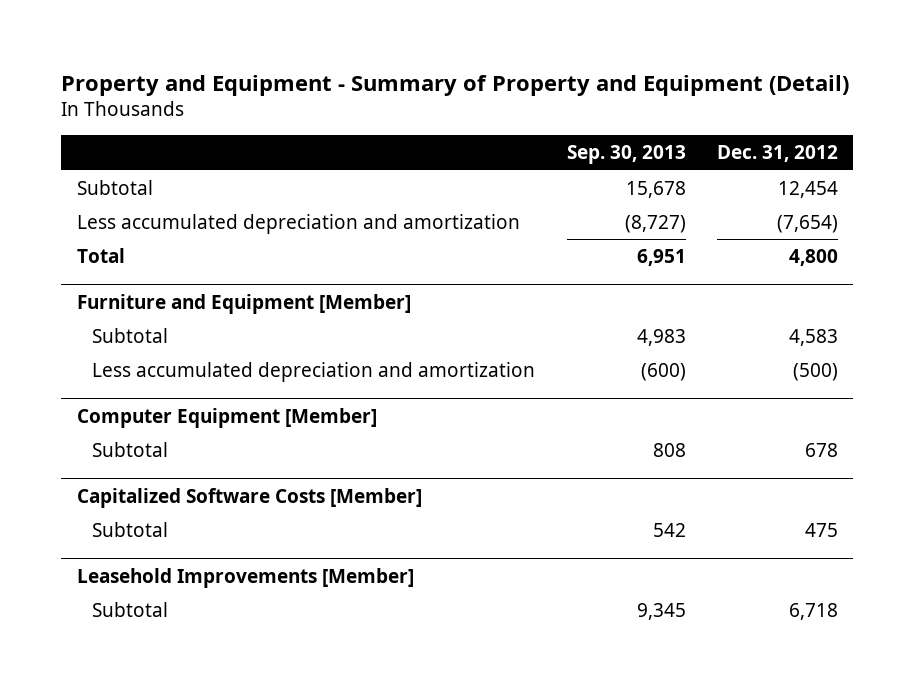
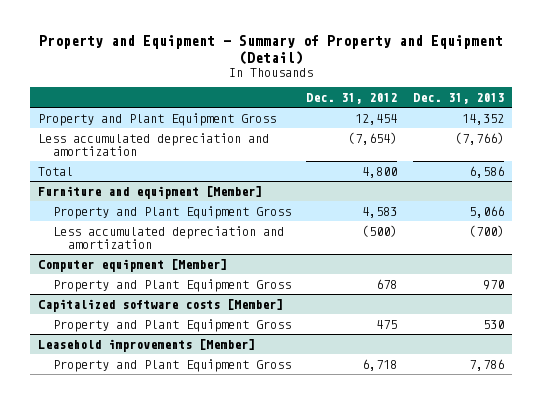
[566,145,686,165] Sep. 30, 2013 -> none
none -> [412,92,504,104] Dec. 31, 2013
[76,180,153,196] Subtotal -> [37,112,276,126] Property and Plant Equipment Gross
[76,293,411,314] Furniture and Equipment [Member] -> [37,185,262,199] Furniture and equipment [Member]
[92,328,169,344] Subtotal -> [53,205,292,219] Property and Plant Equipment Gross
[76,407,377,428] Computer Equipment [Member] -> [37,258,227,272] Computer equipment [Member]
[92,442,169,458] Subtotal -> [53,278,292,292] Property and Plant Equipment Gross
[76,487,422,508] Capitalized Software Costs [Member] -> [37,298,283,312] Capitalized software costs [Member]
[92,522,169,538] Subtotal -> [53,318,292,332] Property and Plant Equipment Gross
[76,567,414,588] Leasehold Improvements [Member] -> [37,338,255,352] Leasehold improvements [Member]
[92,602,169,618] Subtotal -> [53,358,292,372] Property and Plant Equipment Gross

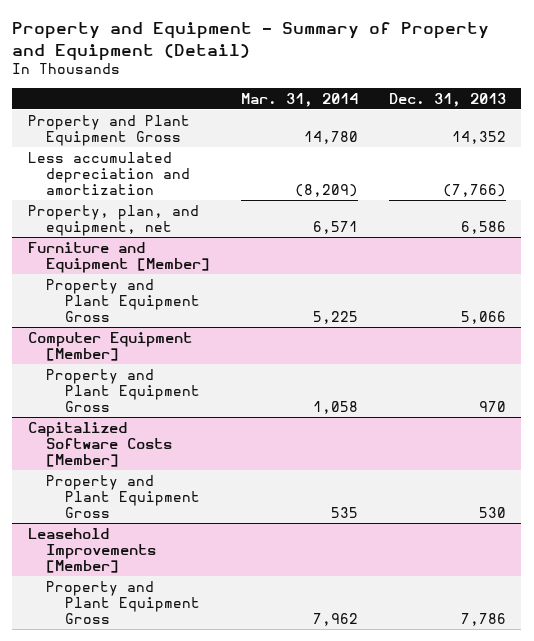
[306,92,398,104] Dec. 31, 2012 -> none
none -> [241,92,359,107] Mar. 31, 2014
[37,166,73,176] Total -> [27,204,199,236] Property, plan, and equipment, net
[37,185,262,199] Furniture and equipment [Member] -> [27,241,211,273] Furniture and Equipment [Member]
[53,225,285,249] Less accumulated depreciation and amortization -> none
[37,258,227,272] Computer equipment [Member] -> [27,331,192,361] Computer Equipment [Member]
[37,298,283,312] Capitalized software costs [Member] -> [27,421,173,467] Capitalized Software Costs [Member]
[37,338,255,352] Leasehold improvements [Member] -> [27,527,157,573] Leasehold Improvements [Member]

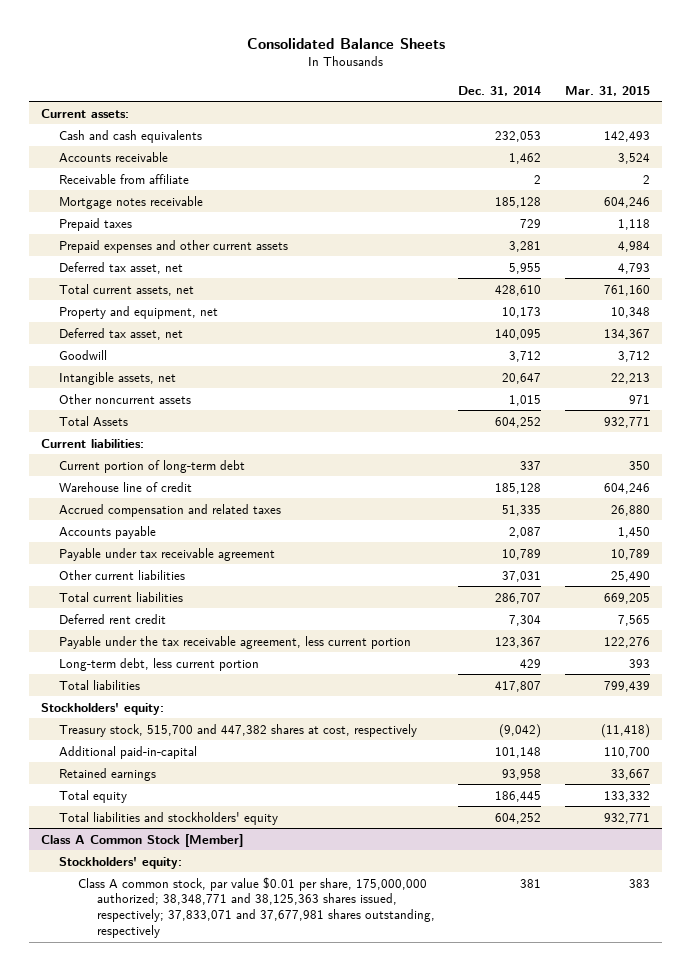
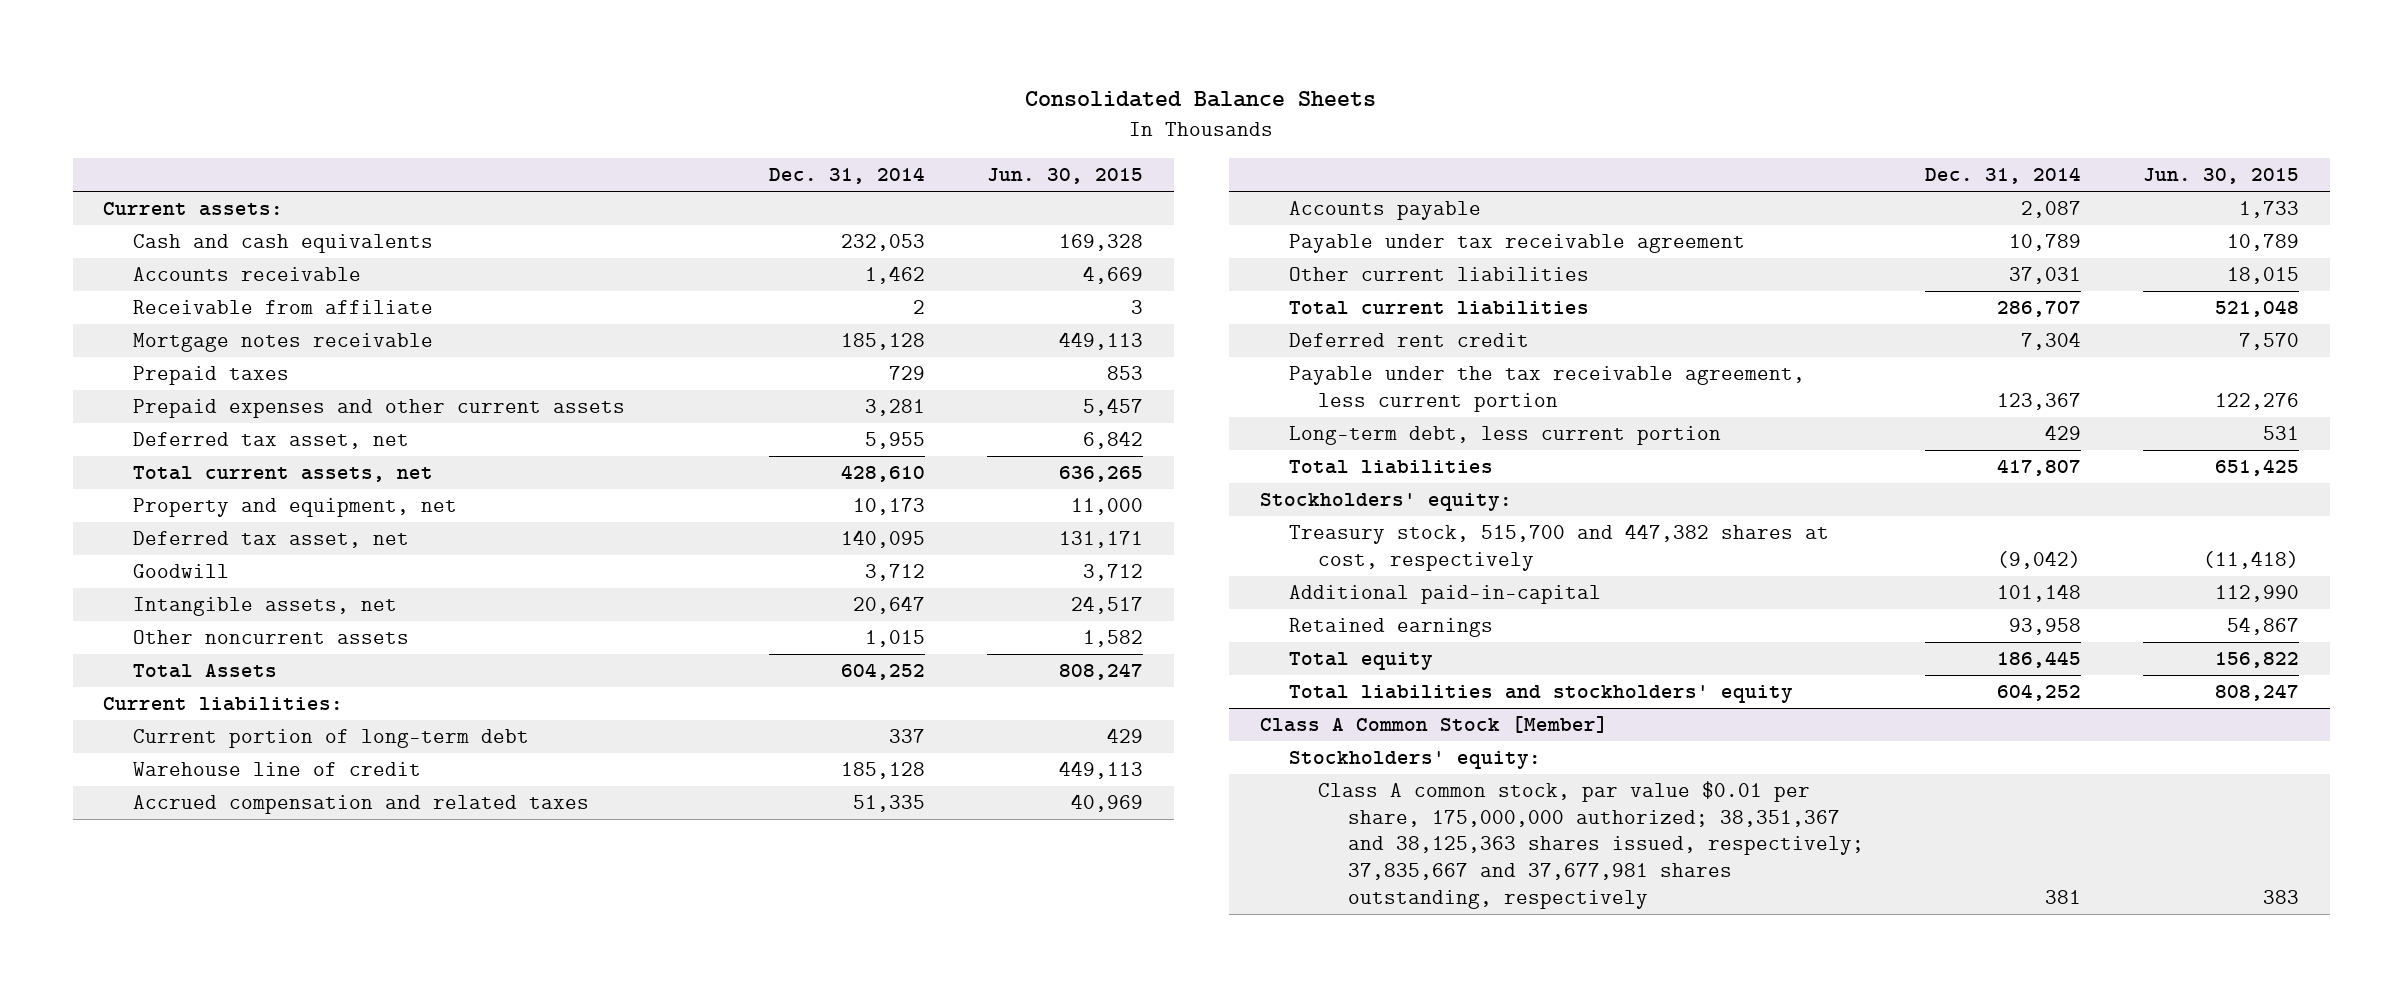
[565,85,651,96] Mar. 31, 2015 -> none
none -> [987,168,1144,185] Jun. 30, 2015
[78,876,435,939] Class A common stock, par value $0.01 per share, 175,000,000 authorized; 38,348,771 and 38,125,363 shares issued, respectively; 37,833,071 and 37,677,981 shares outstanding, respectively -> [1318,781,1864,909] Class A common stock, par value $0.01 per share, 175,000,000 authorized; 38,351,367 and 38,125,363 shares issued, respectively; 37,835,667 and 37,677,981 shares outstanding, respectively

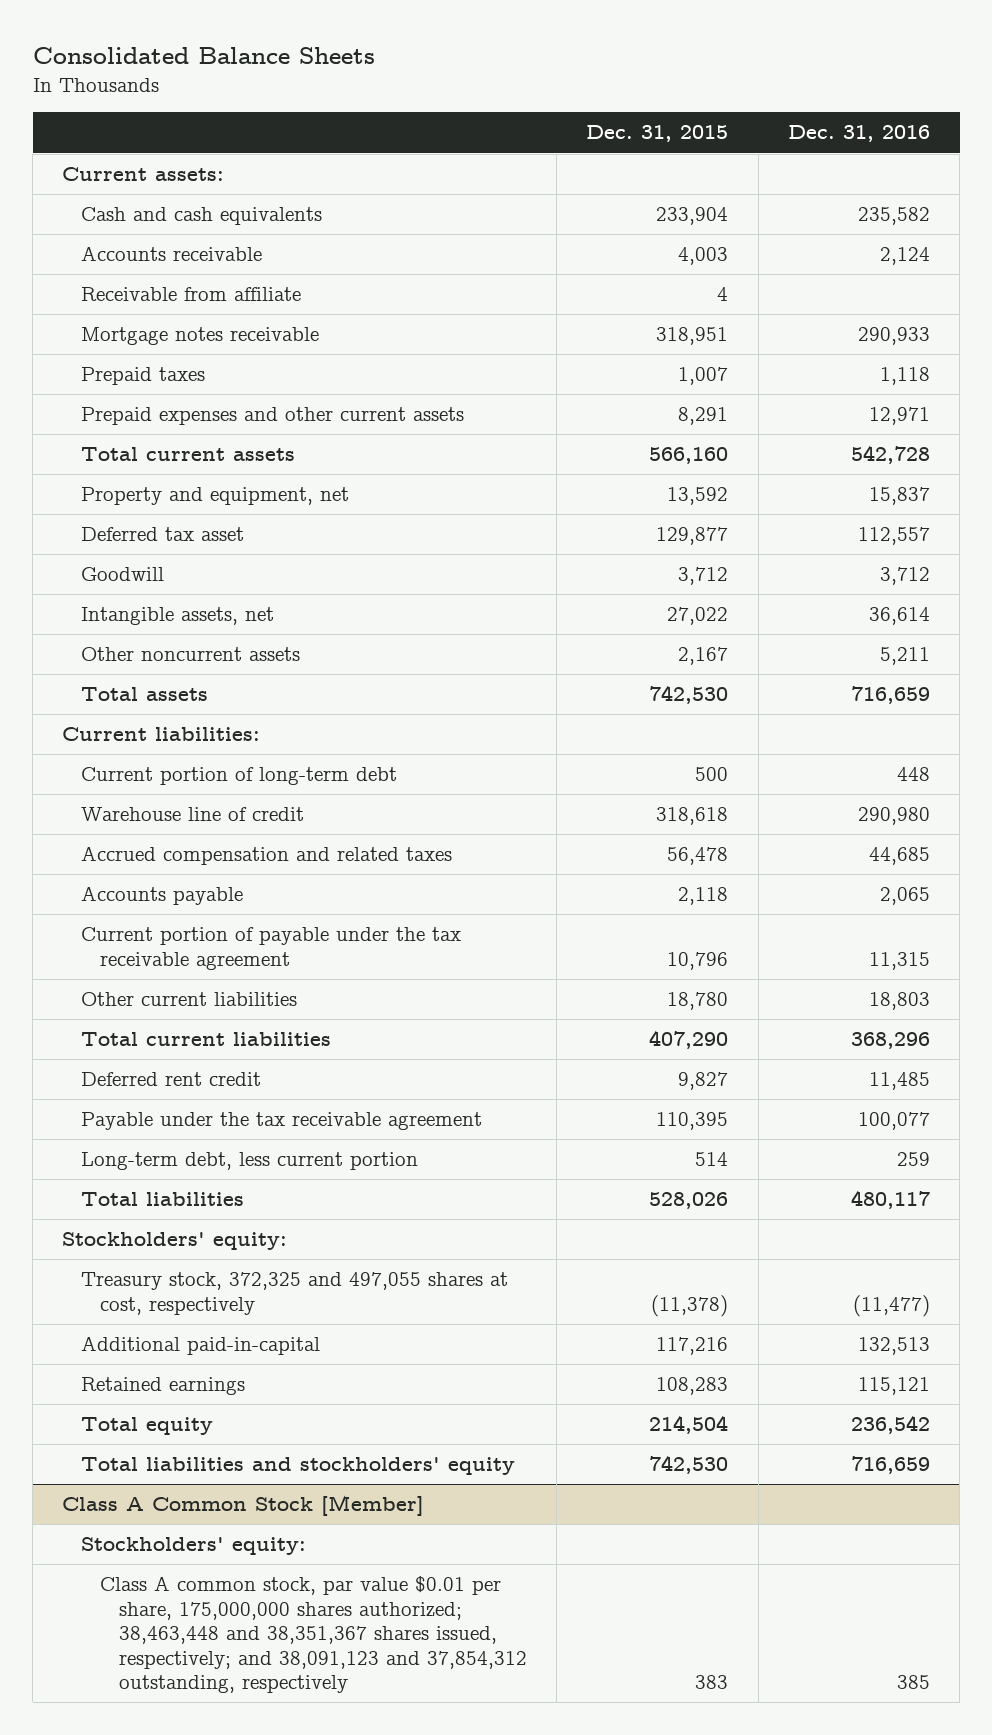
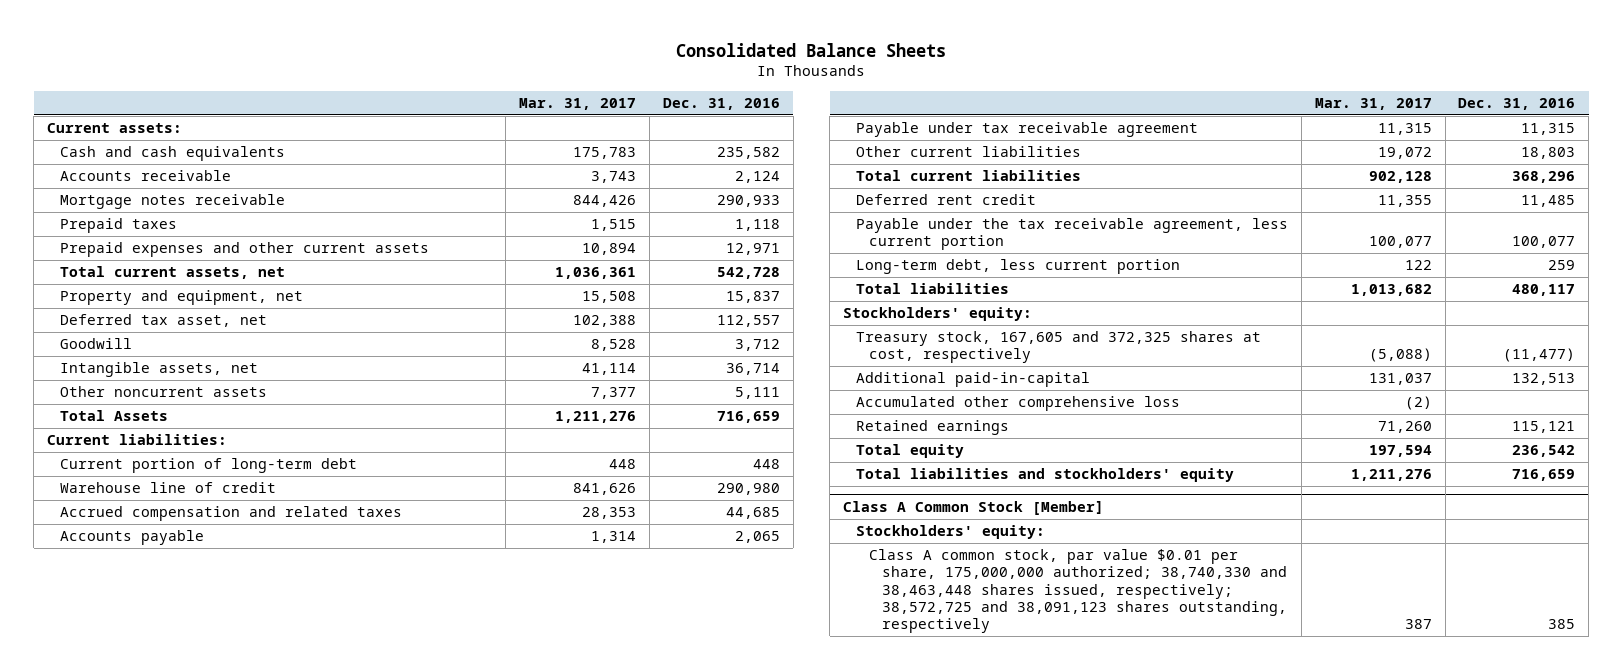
[586,125,729,143] Dec. 31, 2015 -> none
none -> [519,98,637,111] Mar. 31, 2017
[81,287,302,302] Receivable from affiliate -> none
[81,447,296,462] Total current assets -> [60,266,286,280] Total current assets, net
[81,527,245,542] Deferred tax asset -> [60,314,268,328] Deferred tax asset, net
[868,607,930,626] 36,614 -> [725,363,780,376] 36,714
[879,647,930,666] 5,211 -> [734,387,780,400] 5,111
[81,687,209,702] Total assets -> [60,410,169,422] Total Assets
[81,927,462,970] Current portion of payable under the tax receivable agreement -> [856,122,1199,138] Payable under tax receivable agreement
[81,1112,483,1131] Payable under the tax receivable agreement -> [856,218,1289,251] Payable under the tax receivable agreement, less current portion
[81,1272,509,1315] Treasury stock, 372,325 and 497,055 shares at cost, respectively -> [856,331,1262,364] Treasury stock, 167,605 and 372,325 shares at cost, respectively
none -> [856,396,1181,412] Accumulated other comprehensive loss
[99,1576,527,1694] Class A common stock, par value $0.01 per share, 175,000,000 shares authorized; 38,463,448 and 38,351,367 shares issued, respectively; and 38,091,123 and 37,854,312 outstanding, respectively -> [869,549,1288,634] Class A common stock, par value $0.01 per share, 175,000,000 authorized; 38,740,330 and 38,463,448 shares issued, respectively; 38,572,725 and 38,091,123 shares outstanding, respectively

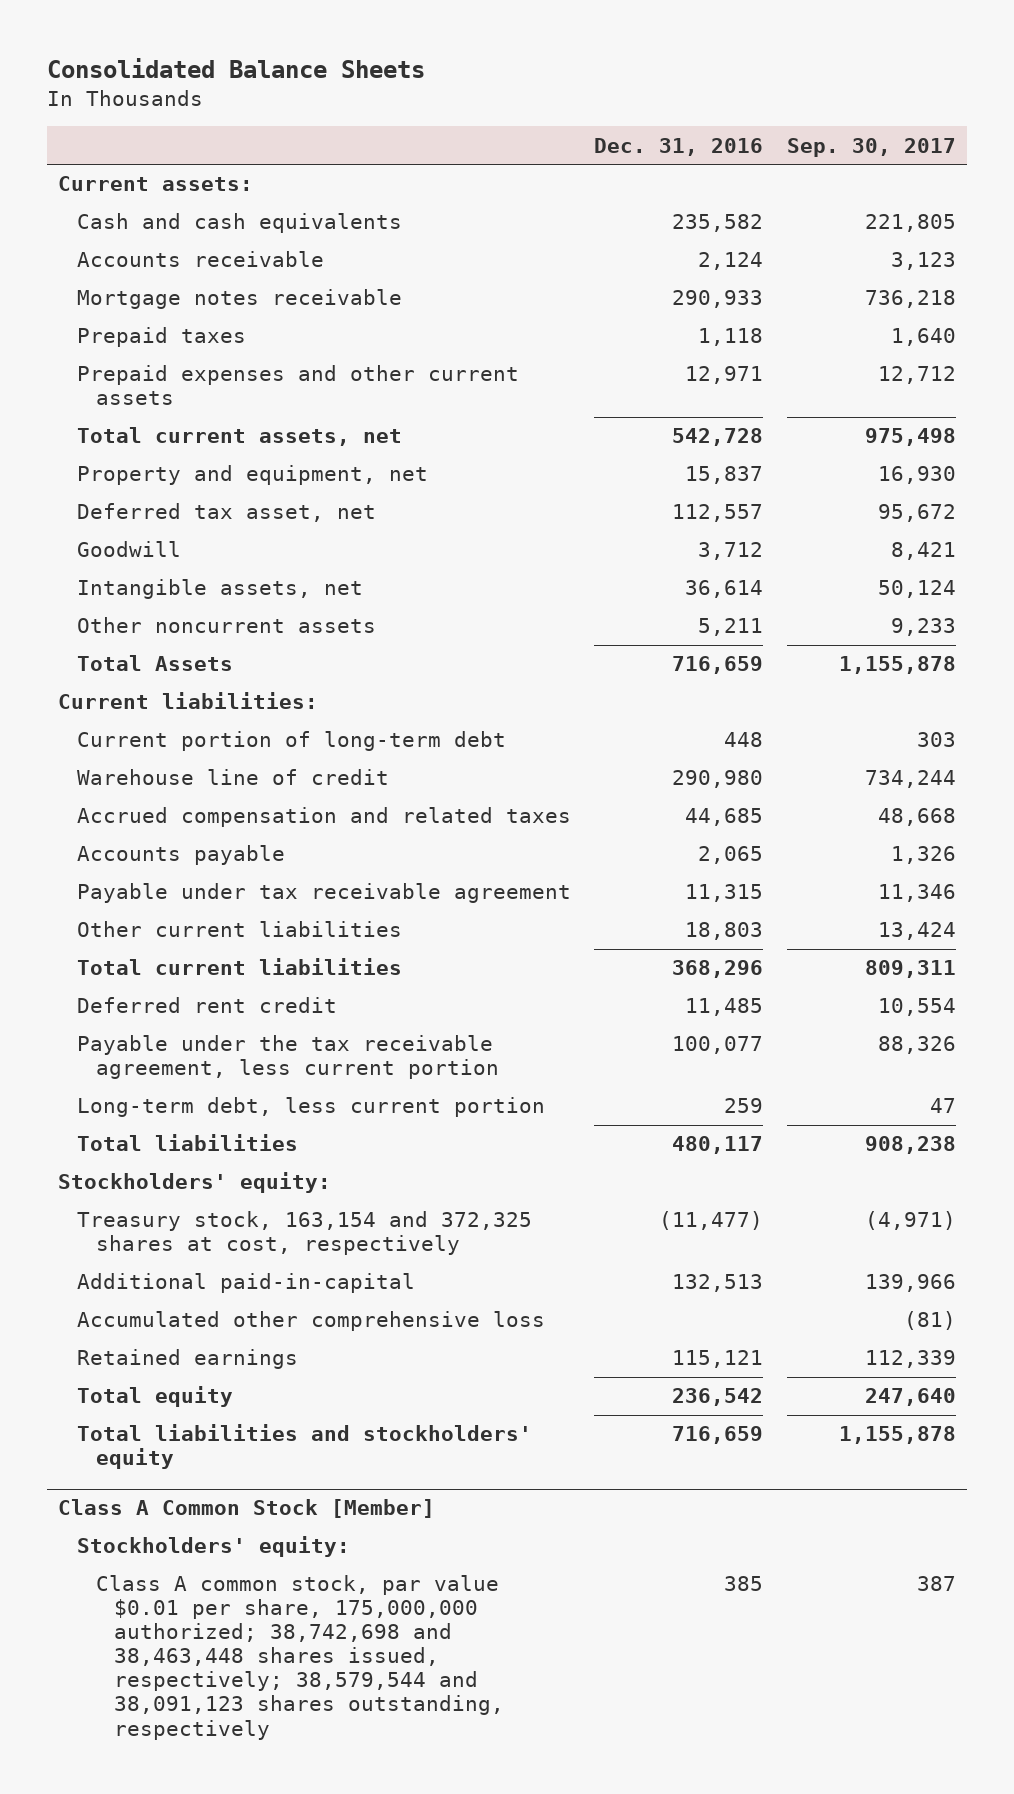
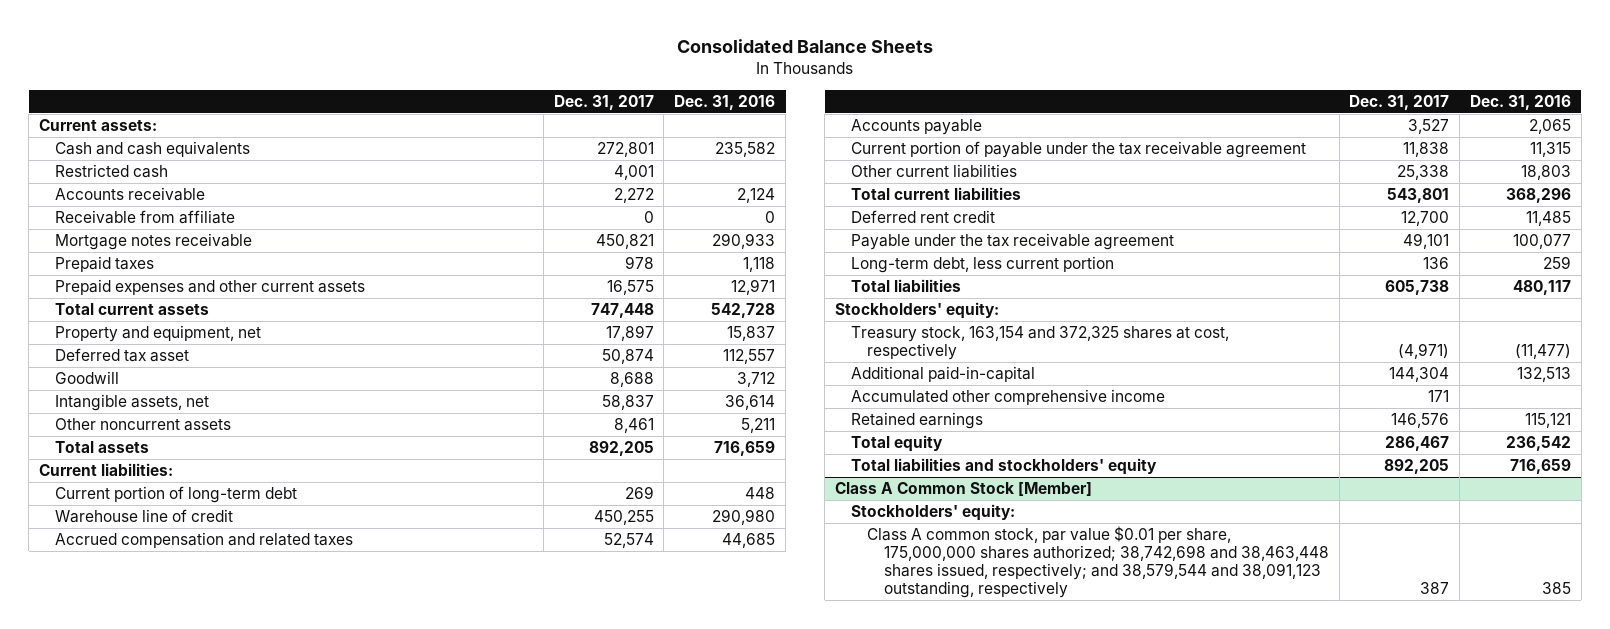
[786,137,956,157] Sep. 30, 2017 -> none
none -> [553,94,654,110] Dec. 31, 2017
none -> [55,164,169,179] Restricted cash
none -> [55,210,236,225] Receivable from affiliate
[77,427,403,447] Total current assets, net -> [55,303,210,316] Total current assets
[77,503,377,523] Deferred tax asset, net -> [55,348,190,363] Deferred tax asset
[77,655,234,672] Total Assets -> [55,441,150,454] Total assets
[77,883,572,904] Payable under tax receivable agreement -> [851,141,1307,159] Current portion of payable under the tax receivable agreement
[77,1035,499,1080] Payable under the tax receivable agreement, less current portion -> [851,233,1175,251] Payable under the tax receivable agreement
[77,1311,546,1332] Accumulated other comprehensive loss -> [851,389,1166,406] Accumulated other comprehensive income
[95,1575,505,1740] Class A common stock, par value $0.01 per share, 175,000,000 authorized; 38,742,698 and 38,463,448 shares issued, respectively; 38,579,544 and 38,091,123 shares outstanding, respectively -> [867,526,1329,599] Class A common stock, par value $0.01 per share, 175,000,000 shares authorized; 38,742,698 and 38,463,448 shares issued, respectively; and 38,579,544 and 38,091,123 outstanding, respectively

